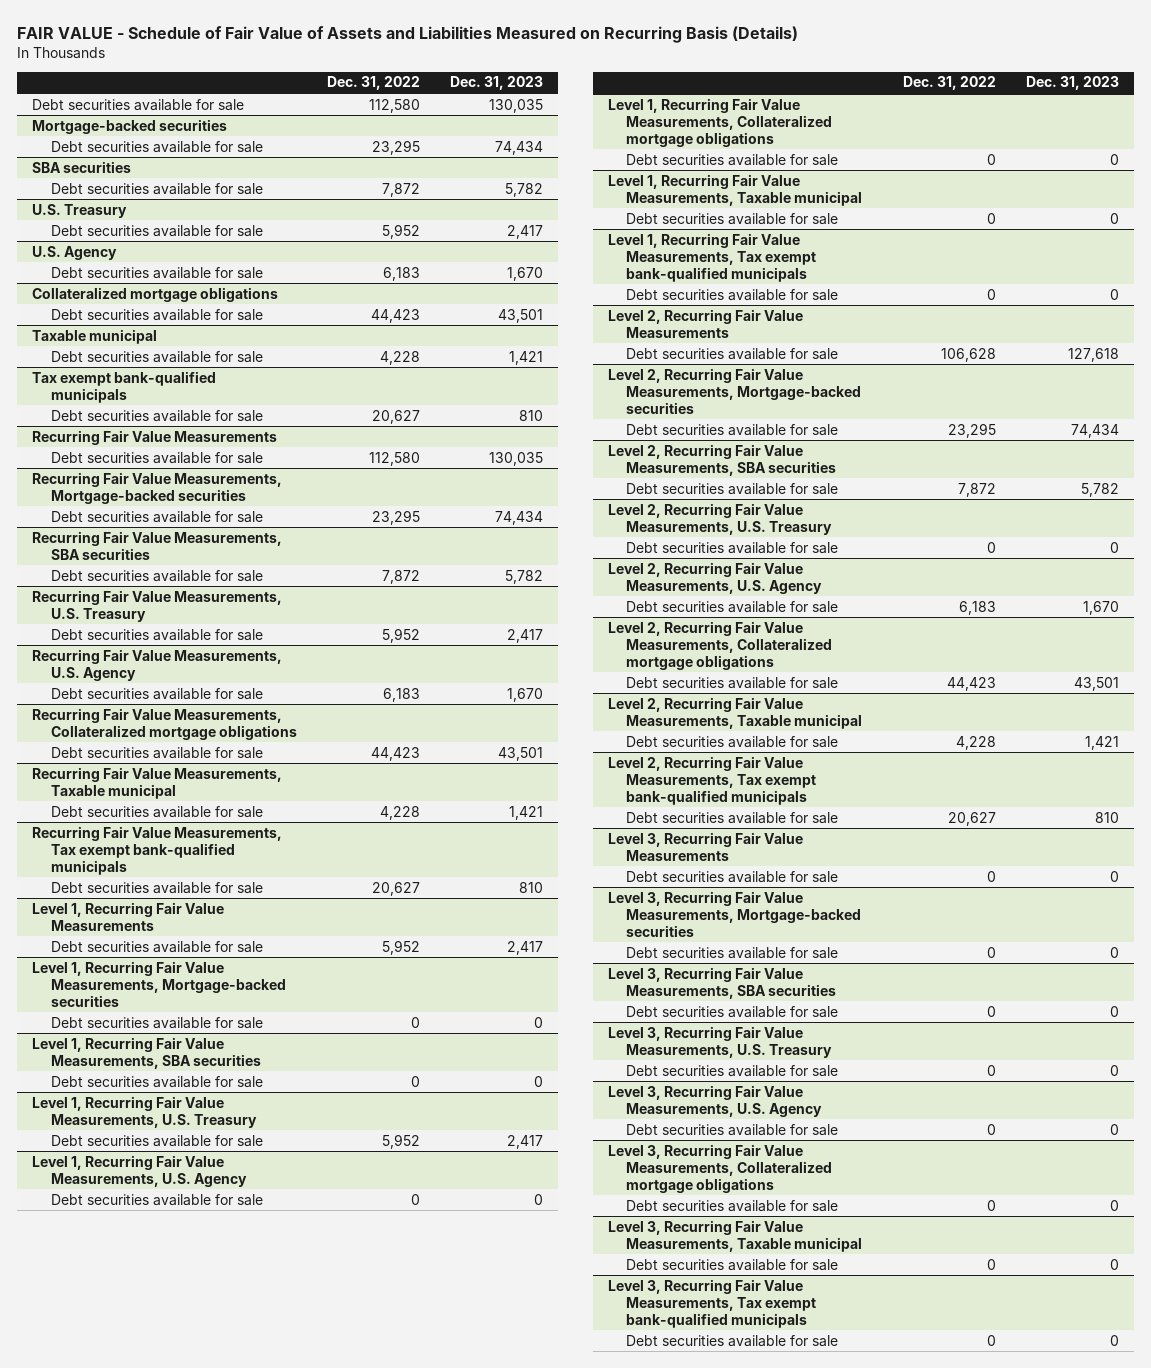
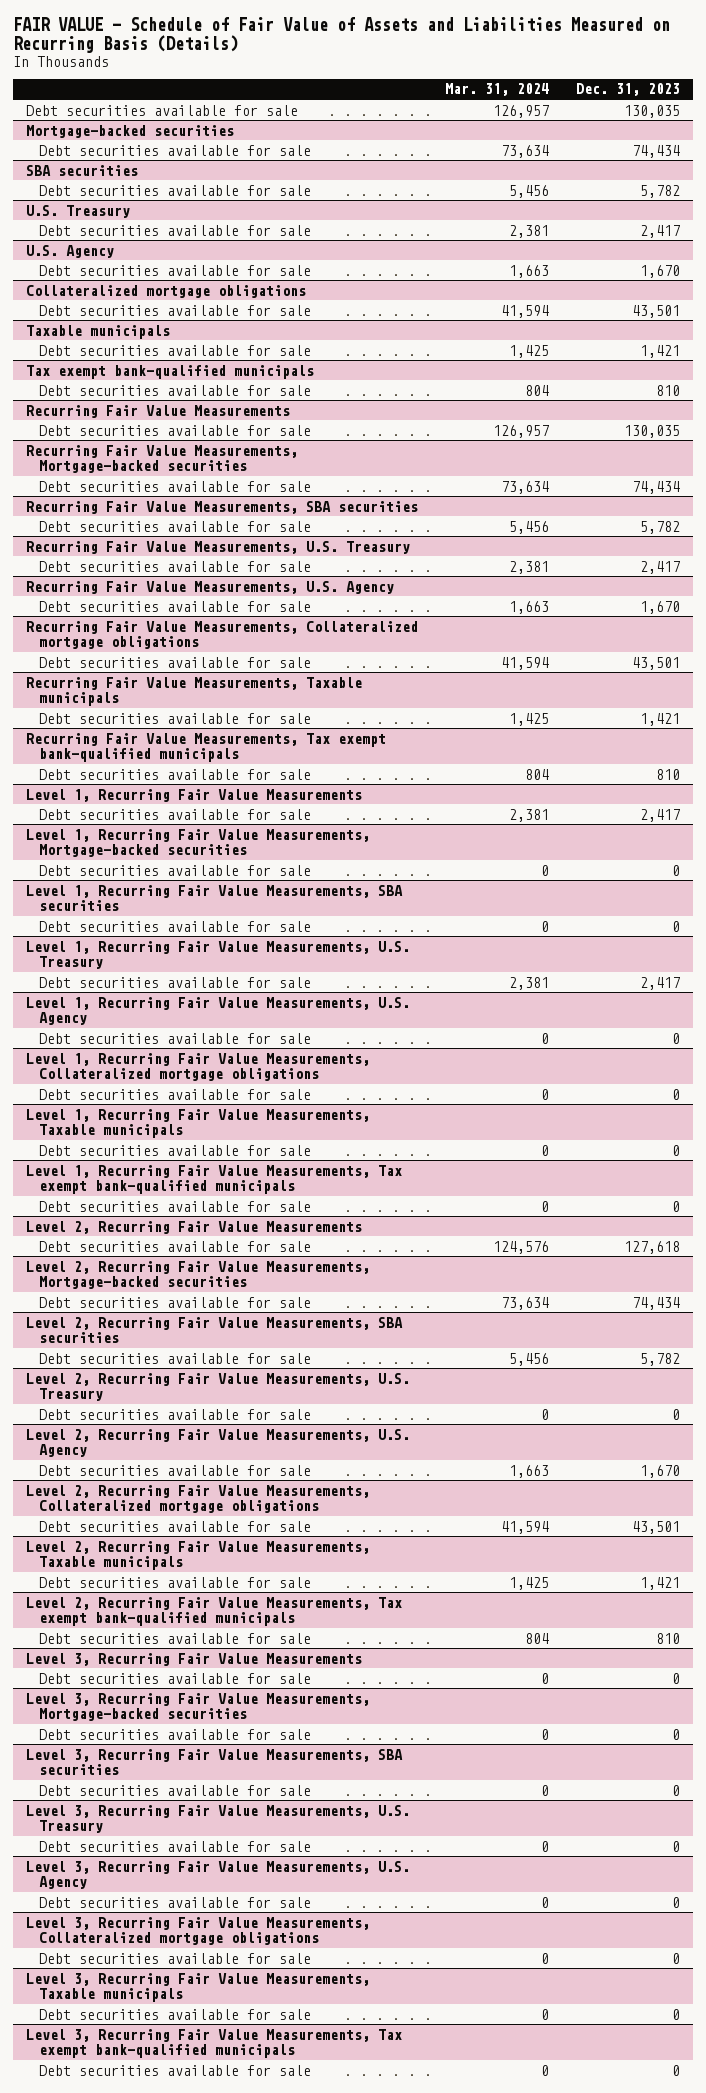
[326,76,420,91] Dec. 31, 2022 -> none
none -> [444,83,549,97] Mar. 31, 2024
[32,328,158,344] Taxable municipal -> [26,324,171,339] Taxable municipals
[32,766,283,799] Recurring Fair Value Measurements, Taxable municipal -> [26,676,363,706] Recurring Fair Value Measurements, Taxable municipals
[608,173,863,206] Level 1, Recurring Fair Value Measurements, Taxable municipal -> [26,1108,371,1138] Level 1, Recurring Fair Value Measurements, Taxable municipals
[608,696,863,729] Level 2, Recurring Fair Value Measurements, Taxable municipal -> [26,1540,371,1570] Level 2, Recurring Fair Value Measurements, Taxable municipals
[608,1219,863,1252] Level 3, Recurring Fair Value Measurements, Taxable municipal -> [26,1972,371,2002] Level 3, Recurring Fair Value Measurements, Taxable municipals

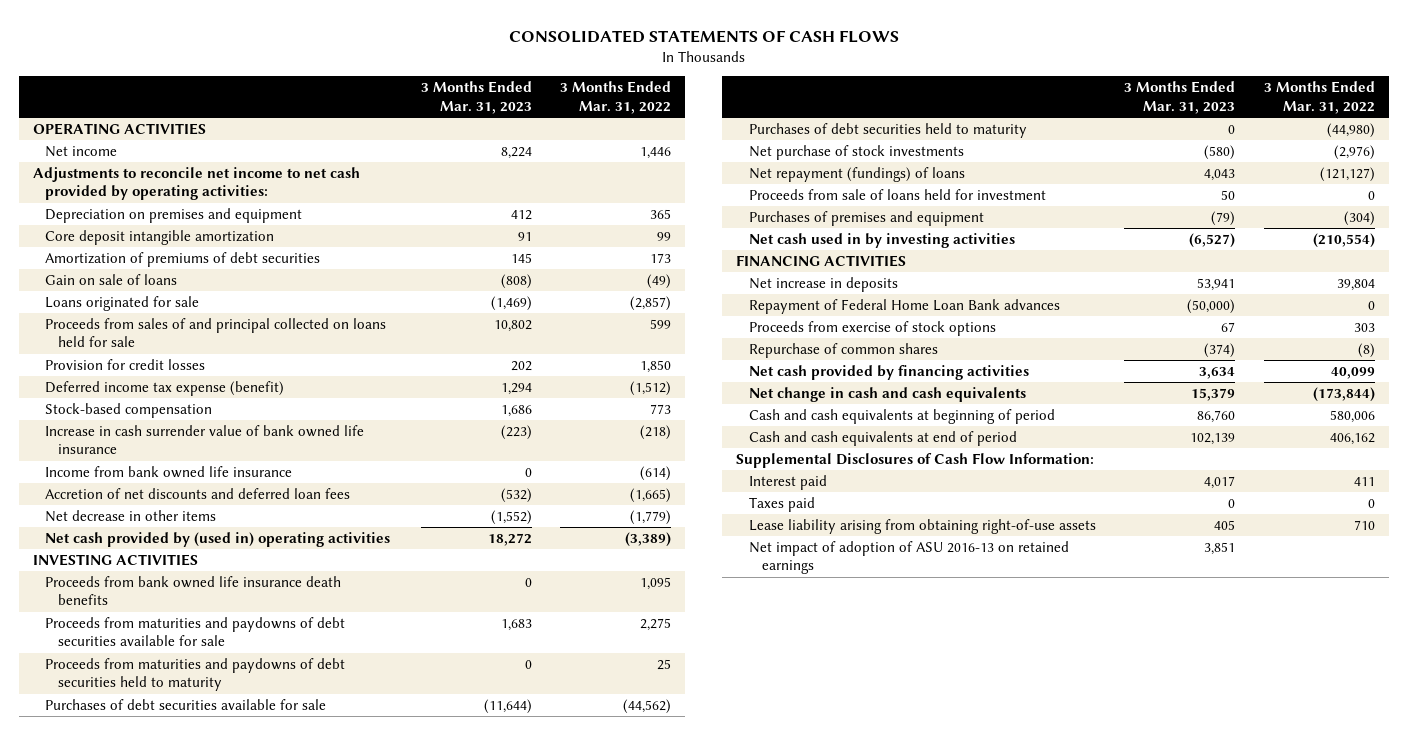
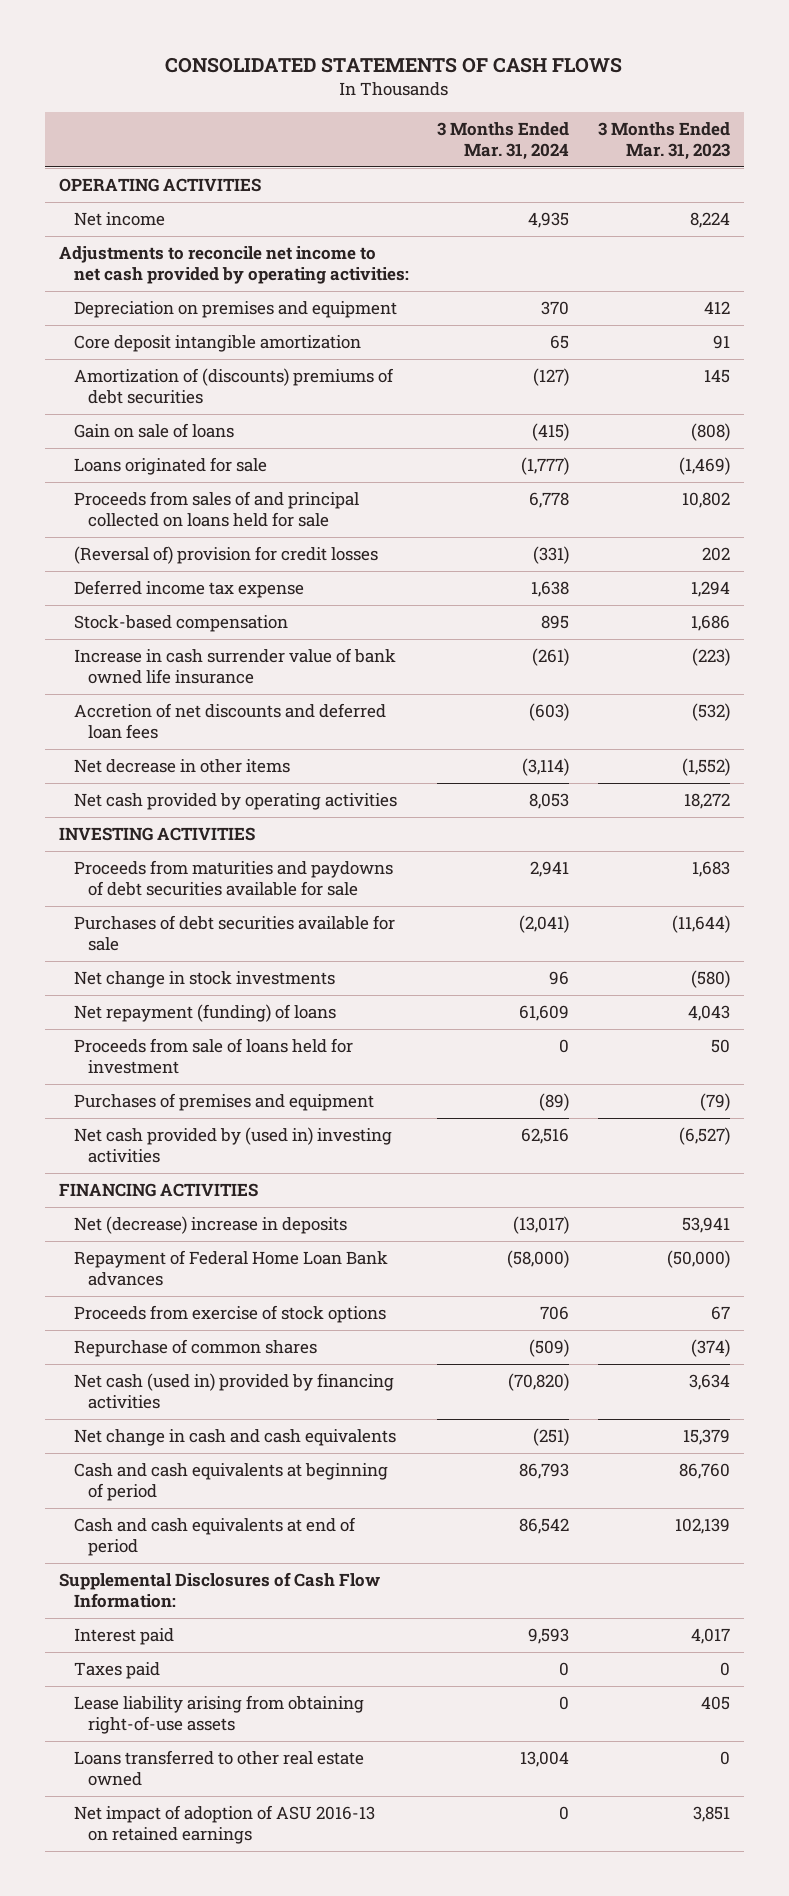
[560,81,672,114] 3 Months Ended Mar. 31, 2022 -> none
none -> [437,121,570,161] 3 Months Ended Mar. 31, 2024
[45,252,321,268] Amortization of premiums of debt securities -> [73,368,394,405] Amortization of (discounts) premiums of debt securities
[45,359,206,371] Provision for credit losses -> [73,546,378,565] (Reversal of) provision for credit losses
[45,381,285,397] Deferred income tax expense (benefit) -> [73,580,304,599] Deferred income tax expense
[45,466,293,479] Income from bank owned life insurance -> none
[45,532,391,548] Net cash provided by (used in) operating activities -> [73,793,397,811] Net cash provided by operating activities
[45,576,342,606] Proceeds from bank owned life insurance death benefits -> none
[45,658,346,692] Proceeds from maturities and paydowns of debt securities held to maturity -> none
[749,123,1028,139] Purchases of debt securities held to maturity -> none
[749,145,965,161] Net purchase of stock investments -> none
none -> [73,971,335,989] Net change in stock investments
[749,167,966,183] Net repayment (fundings) of loans -> [73,1004,336,1023] Net repayment (funding) of loans
[749,233,1016,249] Net cash used in by investing activities -> [73,1127,392,1164] Net cash provided by (used in) investing activities
[749,277,899,293] Net increase in deposits -> [73,1216,347,1235] Net (decrease) increase in deposits
[749,365,1030,381] Net cash provided by financing activities -> [73,1373,394,1410] Net cash (used in) provided by financing activities
none -> [73,1750,364,1787] Loans transferred to other real estate owned

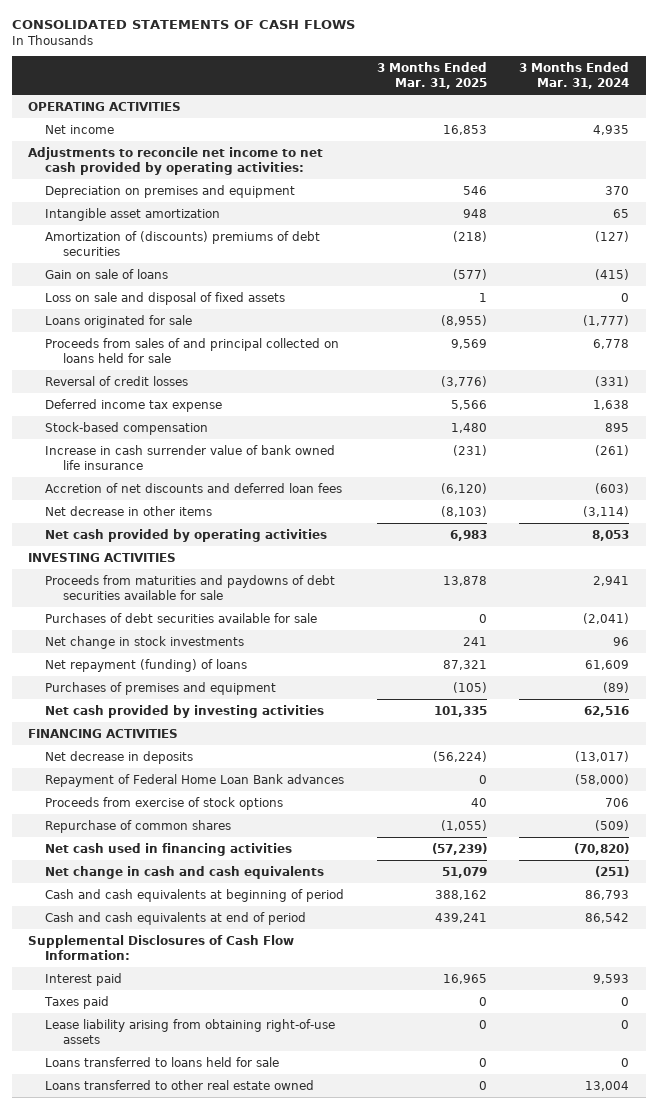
[597,121,730,161] 3 Months Ended Mar. 31, 2023 -> none
none -> [376,62,487,90] 3 Months Ended Mar. 31, 2025
[73,335,361,353] Core deposit intangible amortization -> [45,207,221,221] Intangible asset amortization
none -> [45,291,286,305] Loss on sale and disposal of fixed assets
[73,546,378,565] (Reversal of) provision for credit losses -> [45,375,189,386] Reversal of credit losses
[73,1038,353,1075] Proceeds from sale of loans held for investment -> none
[73,1127,392,1164] Net cash provided by (used in) investing activities -> [45,704,325,718] Net cash provided by investing activities
[73,1216,347,1235] Net (decrease) increase in deposits -> [45,750,194,764] Net decrease in deposits
[73,1373,394,1410] Net cash (used in) provided by financing activities -> [45,842,293,856] Net cash used in financing activities
none -> [45,1056,280,1067] Loans transferred to loans held for sale
[73,1805,375,1845] Net impact of adoption of ASU 2016-13 on retained earnings -> none

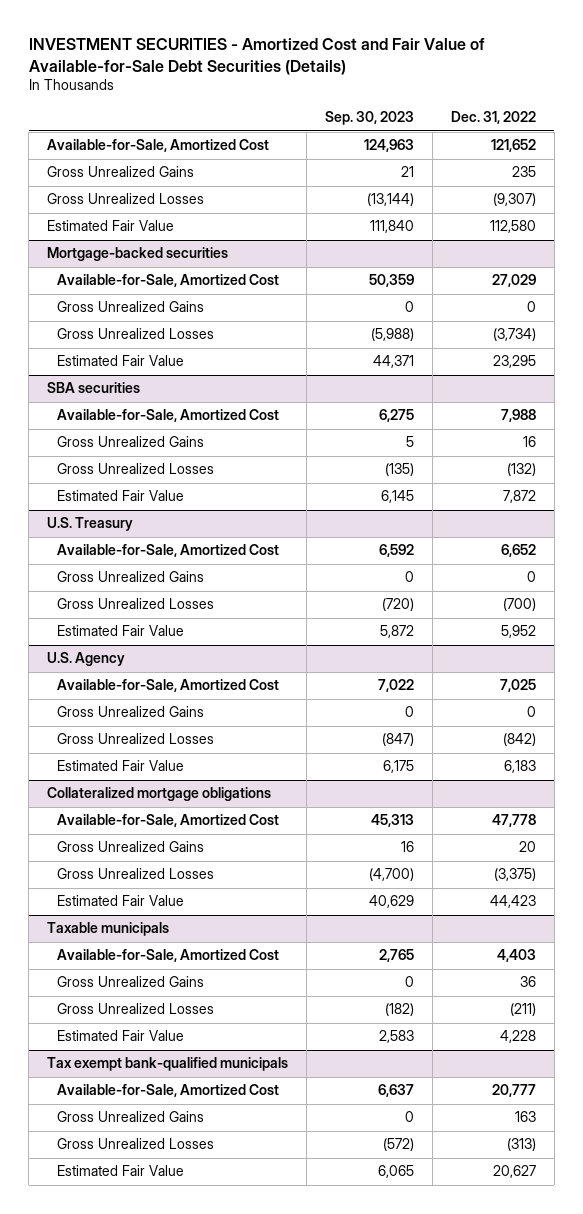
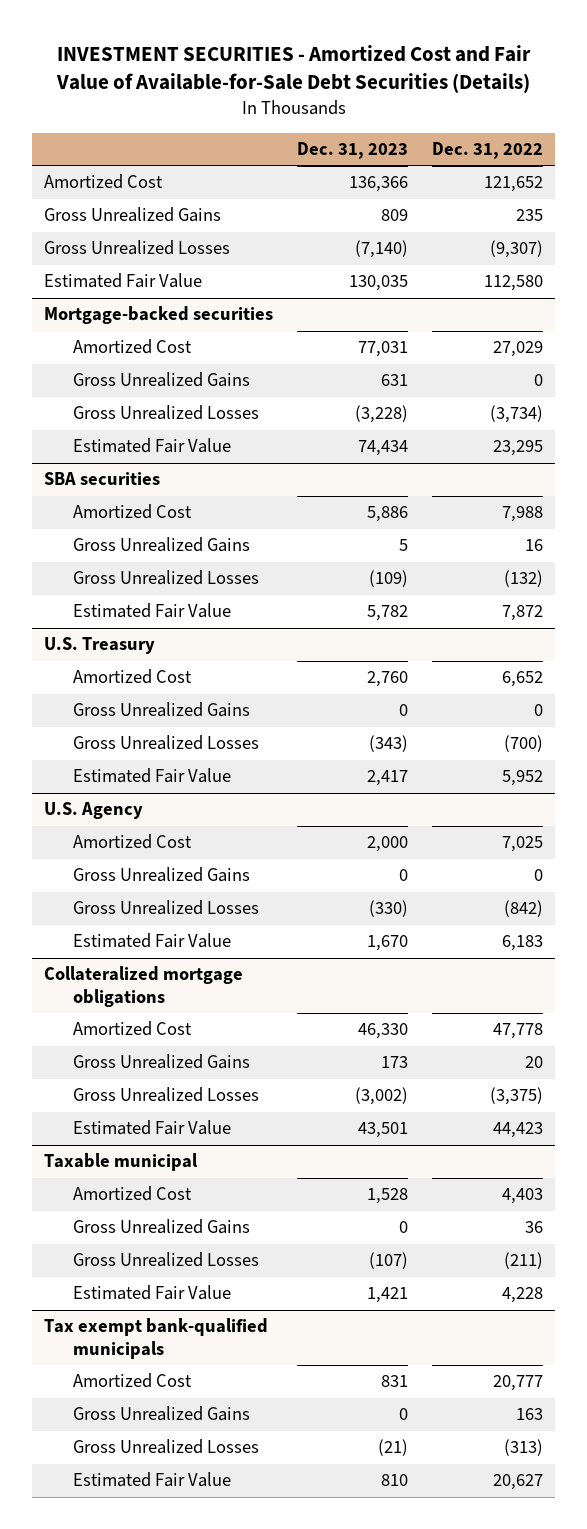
[325,111,415,126] Sep. 30, 2023 -> none
none -> [297,142,409,160] Dec. 31, 2023
[47,139,270,153] Available-for-Sale, Amortized Cost -> [43,174,163,190] Amortized Cost
[57,274,280,288] Available-for-Sale, Amortized Cost -> [72,339,192,355] Amortized Cost
[57,409,280,423] Available-for-Sale, Amortized Cost -> [72,504,192,520] Amortized Cost
[57,544,280,558] Available-for-Sale, Amortized Cost -> [72,669,192,685] Amortized Cost
[57,679,280,693] Available-for-Sale, Amortized Cost -> [72,834,192,850] Amortized Cost
[57,814,280,828] Available-for-Sale, Amortized Cost -> [72,1021,192,1037] Amortized Cost
[47,922,170,937] Taxable municipals -> [43,1153,198,1172] Taxable municipal
[57,949,280,963] Available-for-Sale, Amortized Cost -> [72,1186,192,1202] Amortized Cost
[57,1084,280,1098] Available-for-Sale, Amortized Cost -> [72,1373,192,1389] Amortized Cost

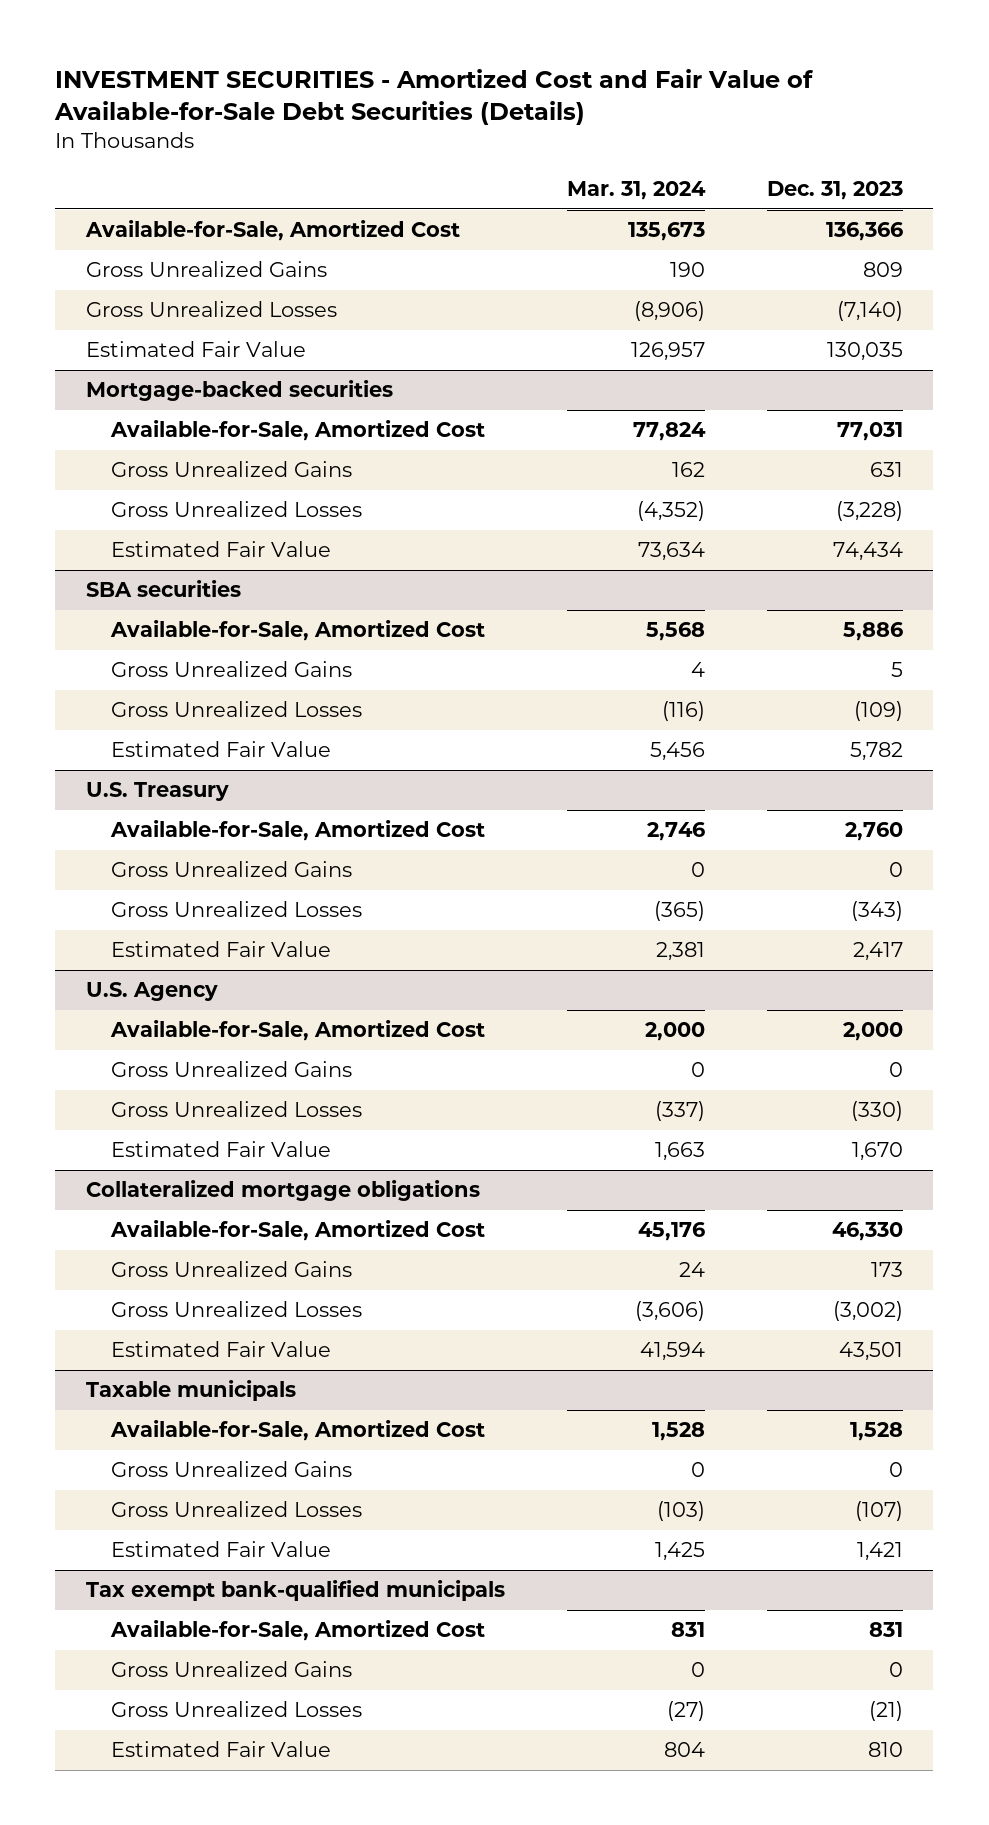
[432,142,544,160] Dec. 31, 2022 -> none
none -> [566,181,706,201] Mar. 31, 2024
[43,174,163,190] Amortized Cost -> [85,220,461,242] Available-for-Sale, Amortized Cost
[72,339,192,355] Amortized Cost -> [110,420,486,442] Available-for-Sale, Amortized Cost
[72,504,192,520] Amortized Cost -> [110,620,486,642] Available-for-Sale, Amortized Cost
[72,669,192,685] Amortized Cost -> [110,820,486,842] Available-for-Sale, Amortized Cost
[72,834,192,850] Amortized Cost -> [110,1020,486,1042] Available-for-Sale, Amortized Cost
[72,1021,192,1037] Amortized Cost -> [110,1220,486,1242] Available-for-Sale, Amortized Cost
[43,1153,198,1172] Taxable municipal -> [86,1380,297,1402] Taxable municipals
[72,1186,192,1202] Amortized Cost -> [110,1420,486,1442] Available-for-Sale, Amortized Cost
[72,1373,192,1389] Amortized Cost -> [110,1620,486,1642] Available-for-Sale, Amortized Cost

